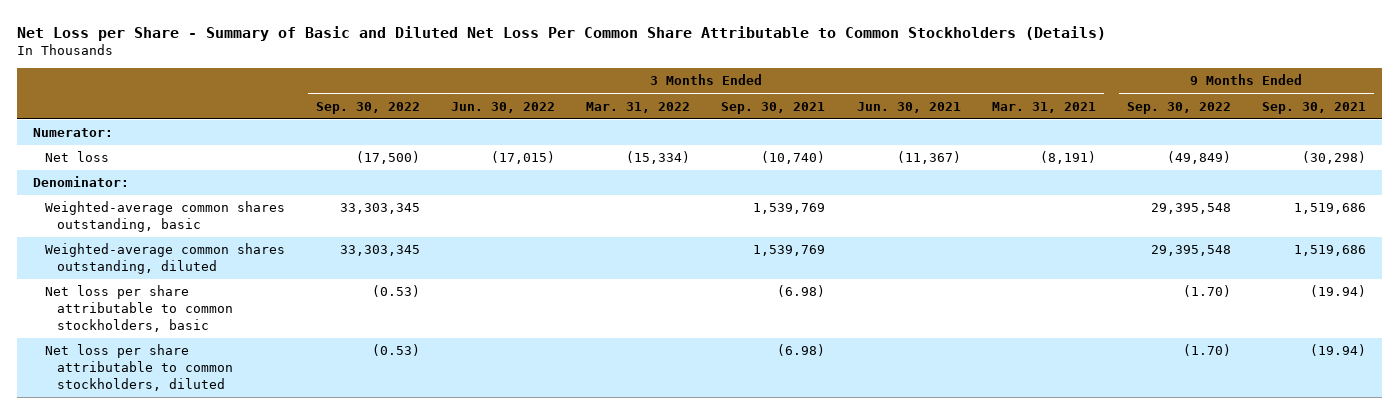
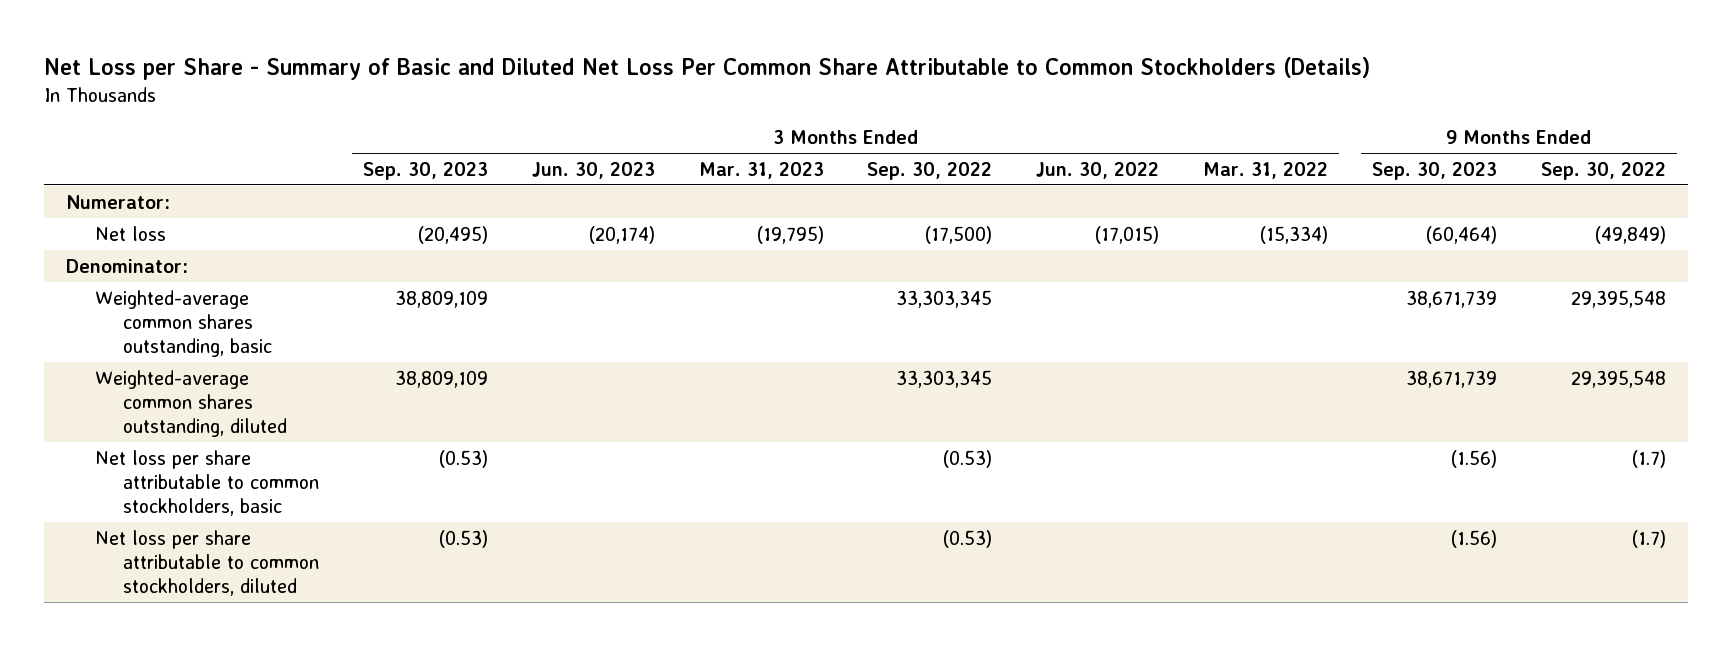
[721,101,826,114] Sep. 30, 2021 -> none
[856,101,961,113] Jun. 30, 2021 -> none
[991,101,1096,113] Mar. 31, 2021 -> none
[1262,101,1367,114] Sep. 30, 2021 -> none
none -> [362,161,488,180] Sep. 30, 2023
none -> [531,161,655,179] Jun. 30, 2023
none -> [698,161,824,179] Mar. 31, 2023
none -> [1371,161,1497,180] Sep. 30, 2023
[1182,285,1231,298] (1.70) -> [1631,449,1666,468] (1.7)
[1182,344,1231,357] (1.70) -> [1631,529,1666,548] (1.7)

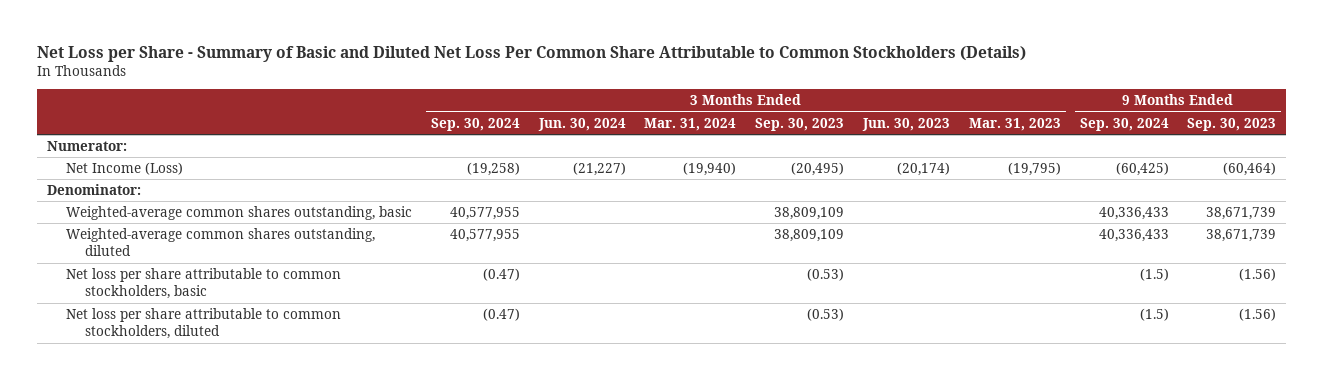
[867,161,993,180] Sep. 30, 2022 -> none
[1036,161,1160,179] Jun. 30, 2022 -> none
[1203,161,1329,179] Mar. 31, 2022 -> none
[1540,161,1666,180] Sep. 30, 2022 -> none
none -> [430,117,520,131] Sep. 30, 2024
none -> [537,117,626,131] Jun. 30, 2024
none -> [644,117,737,131] Mar. 31, 2024
none -> [1079,117,1169,131] Sep. 30, 2024
[94,225,166,241] Net loss -> [66,162,184,176] Net Income (Loss)

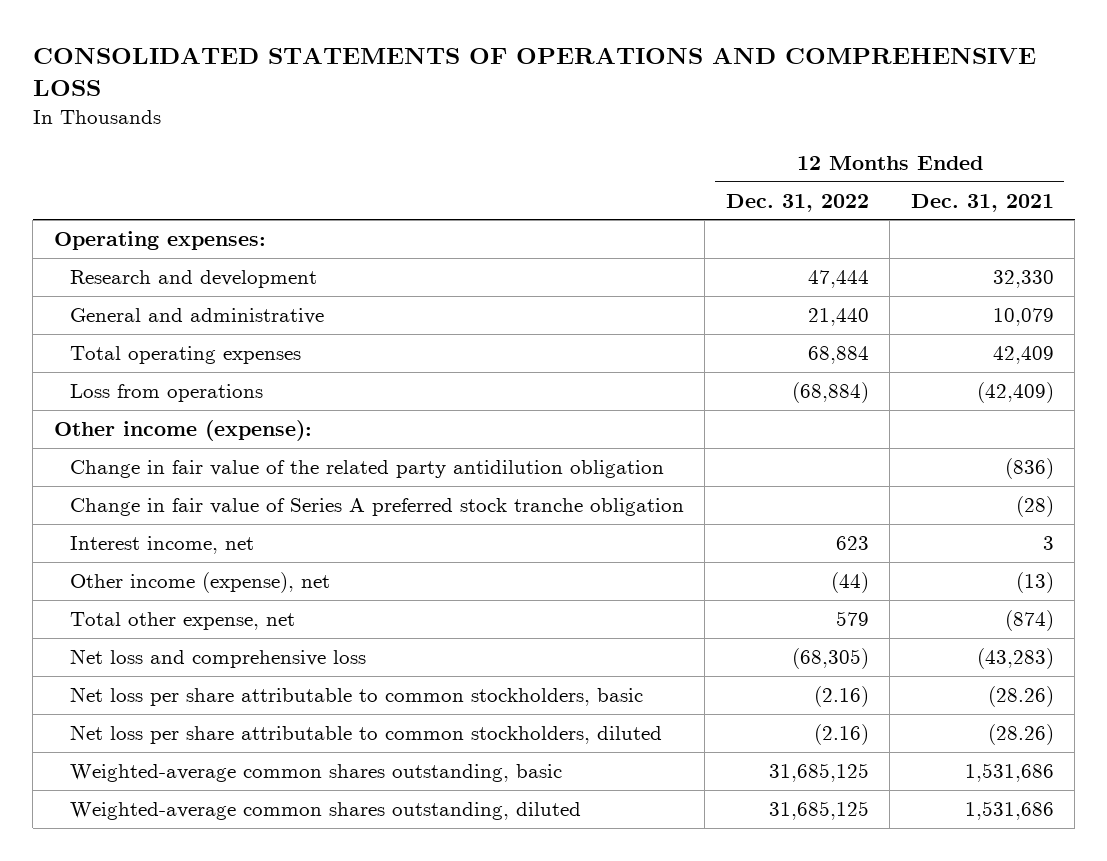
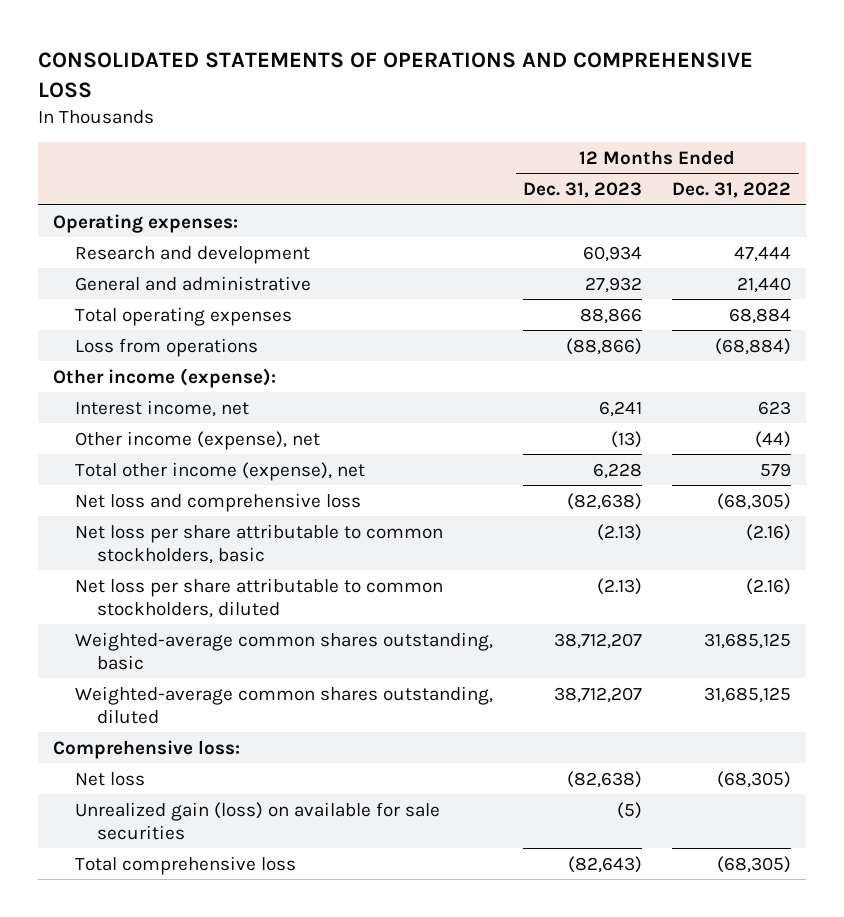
[910,193,1054,212] Dec. 31, 2021 -> none
none -> [523,181,643,198] Dec. 31, 2023
[69,459,664,478] Change in fair value of the related party antidilution obligation -> none
[69,497,684,516] Change in fair value of Series A preferred stock tranche obligation -> none
[69,611,295,630] Total other expense, net -> [74,461,365,481] Total other income (expense), net
none -> [52,739,240,759] Comprehensive loss:
none -> [74,771,145,786] Net loss
none -> [74,801,440,840] Unrealized gain (loss) on available for sale securities
none -> [74,855,296,875] Total comprehensive loss

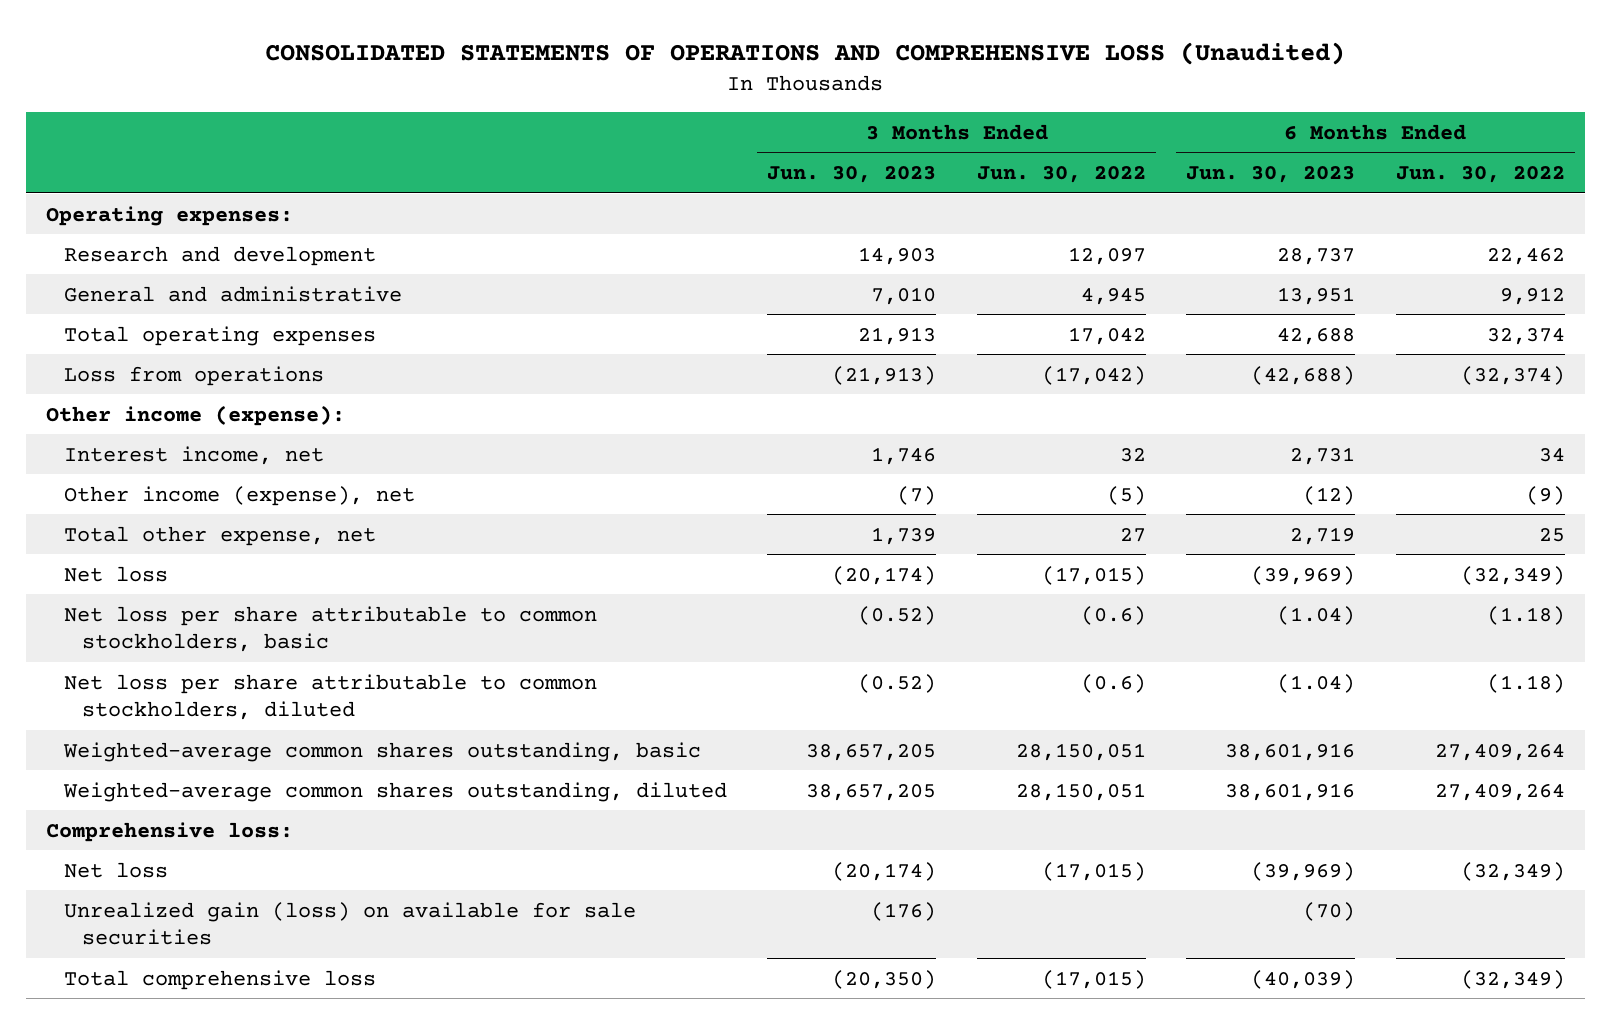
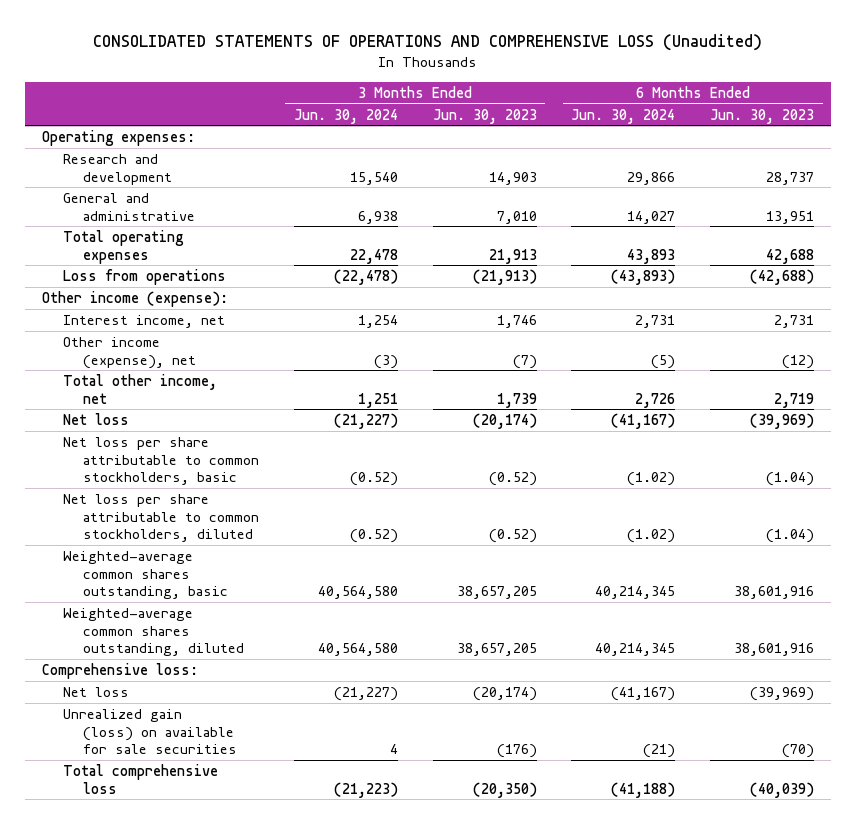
[976,165,1146,183] Jun. 30, 2022 -> none
[1395,165,1565,183] Jun. 30, 2022 -> none
none -> [293,108,398,124] Jun. 30, 2024
none -> [571,108,676,124] Jun. 30, 2024
[64,525,377,546] Total other expense, net -> [62,373,217,404] Total other income, net

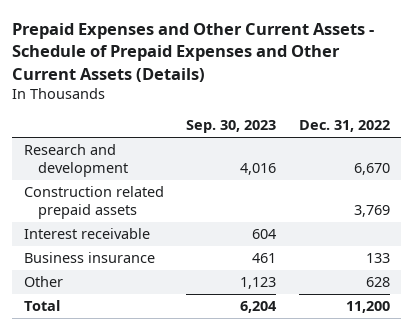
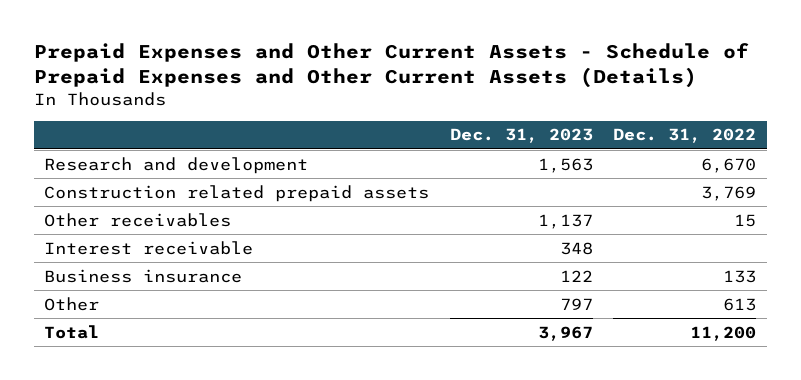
[186,120,277,134] Sep. 30, 2023 -> none
none -> [449,128,593,144] Dec. 31, 2023
none -> [44,212,232,227] Other receivables
[365,276,390,287] 628 -> [723,297,757,311] 613

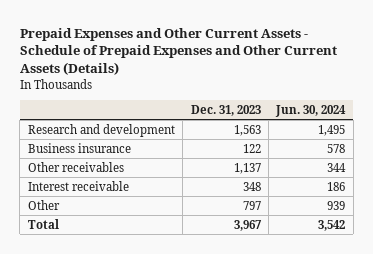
[613,128,757,144] Dec. 31, 2022 -> none
none -> [275,104,347,117] Jun. 30, 2024
[44,184,430,202] Construction related prepaid assets -> none
[44,268,243,283] Business insurance -> [27,142,131,153] Business insurance

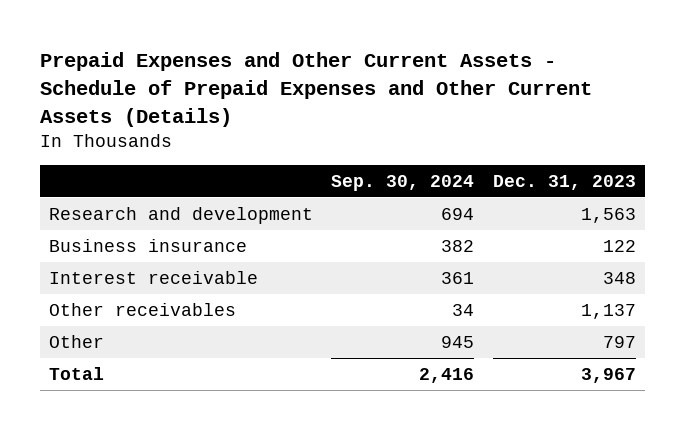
[275,104,347,117] Jun. 30, 2024 -> none
none -> [331,174,475,191] Sep. 30, 2024
[27,161,124,172] Other receivables -> [48,302,236,316] Other receivables

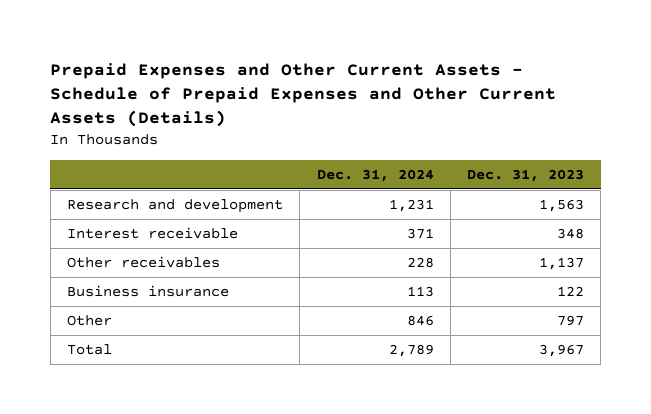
[331,174,475,191] Sep. 30, 2024 -> none
none -> [316,168,434,182] Dec. 31, 2024
[48,238,247,252] Business insurance -> [67,285,230,298] Business insurance

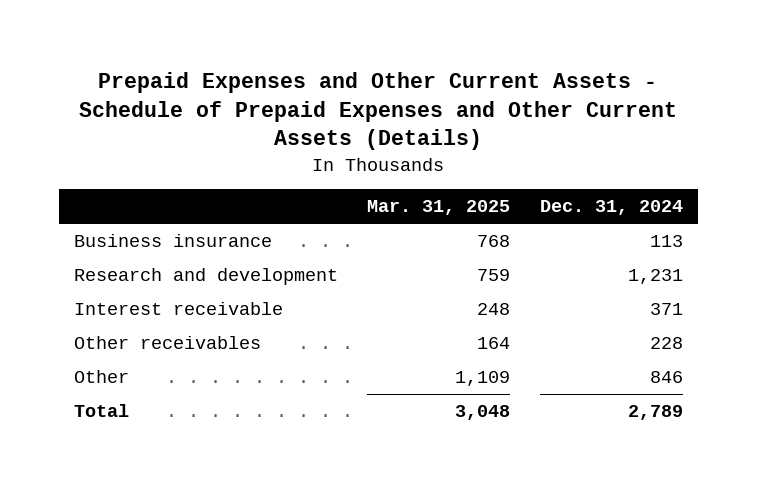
[467,168,585,182] Dec. 31, 2023 -> none
none -> [367,200,511,216] Mar. 31, 2025
[67,285,230,298] Business insurance -> [73,234,272,248] Business insurance

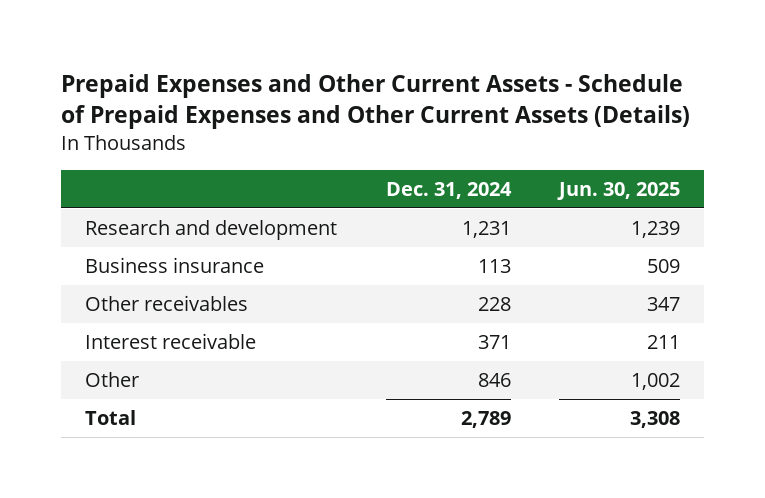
[367,200,511,216] Mar. 31, 2025 -> none
none -> [556,181,680,200] Jun. 30, 2025
[73,234,272,248] Business insurance -> [85,257,265,274] Business insurance
[73,302,283,316] Interest receivable -> [85,333,257,350] Interest receivable

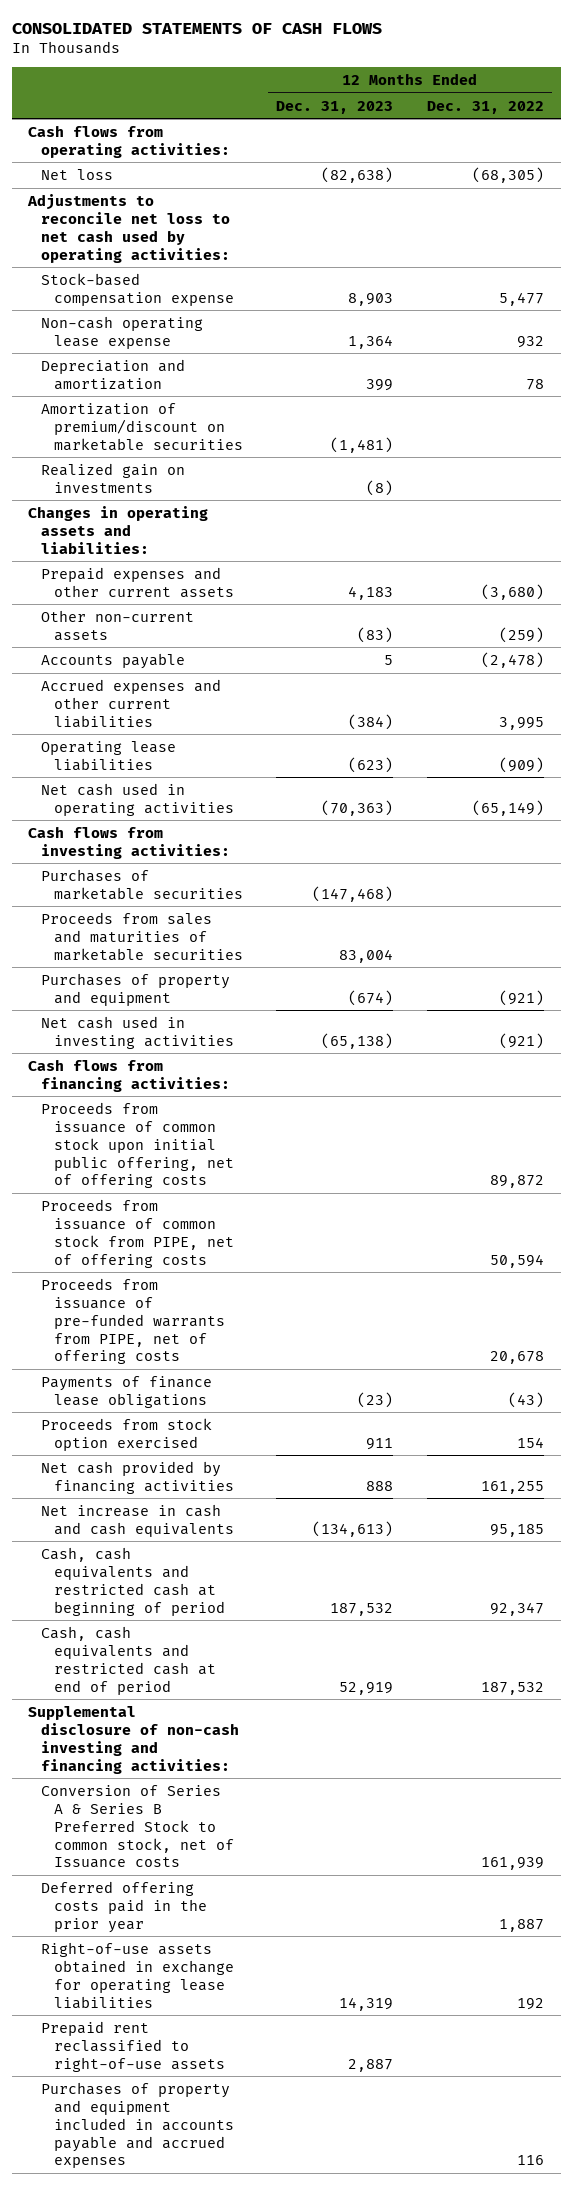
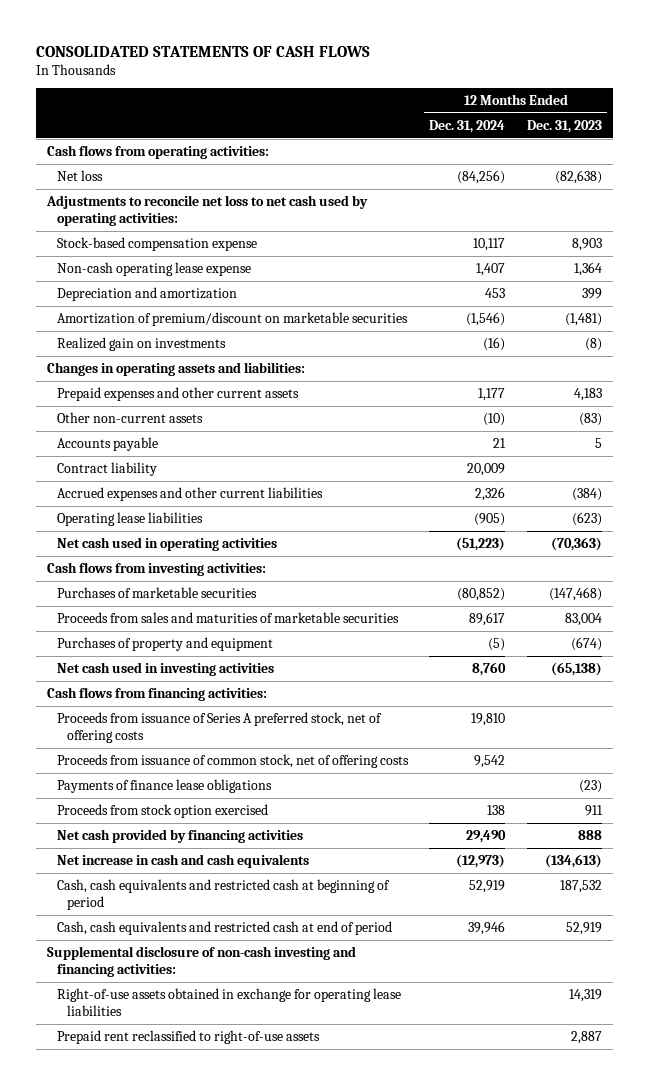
[426,100,544,114] Dec. 31, 2022 -> none
none -> [429,119,506,133] Dec. 31, 2024
none -> [56,461,157,476] Contract liability
[40,1277,225,1365] Proceeds from issuance of pre-funded warrants from PIPE, net of offering costs -> none
[40,1101,234,1189] Proceeds from issuance of common stock upon initial public offering, net of offering costs -> [56,711,382,744] Proceeds from issuance of Series A preferred stock, net of offering costs
[40,1198,234,1268] Proceeds from issuance of common stock from PIPE, net of offering costs -> [56,753,409,768] Proceeds from issuance of common stock, net of offering costs
[40,1784,234,1869] Conversion of Series A & Series B Preferred Stock to common stock, net of Issuance costs -> none
[40,1880,207,1933] Deferred offering costs paid in the prior year -> none
[40,2081,234,2169] Purchases of property and equipment included in accounts payable and accrued expenses -> none

